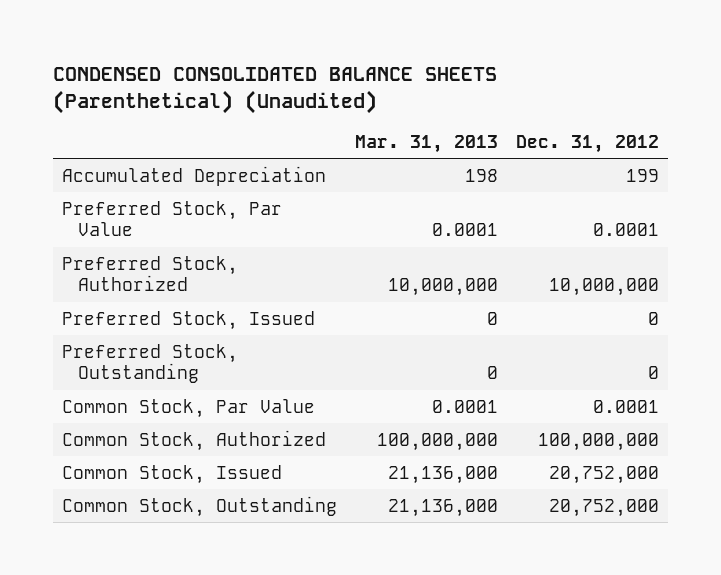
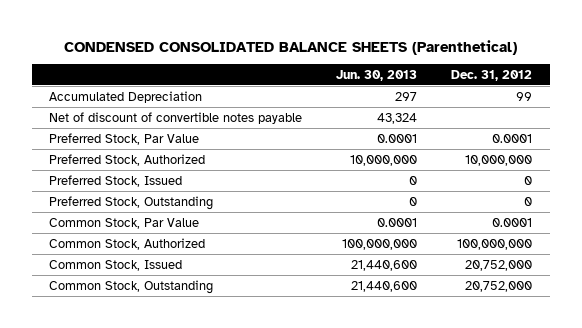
[53,66,498,114] CONDENSED CONSOLIDATED BALANCE SHEETS (Parenthetical) (Unaudited) -> [63,39,517,55] CONDENSED CONSOLIDATED BALANCE SHEETS (Parenthetical)
[354,134,498,153] Mar. 31, 2013 -> none
none -> [336,69,418,81] Jun. 30, 2013
[625,168,659,182] 199 -> [516,91,533,101] 99
none -> [49,111,303,124] Net of discount of convertible notes payable

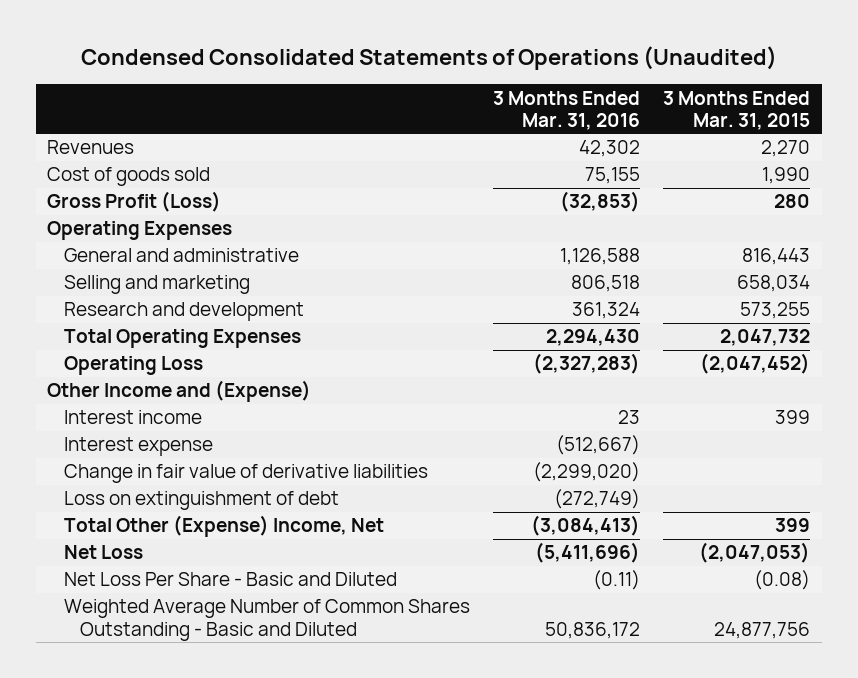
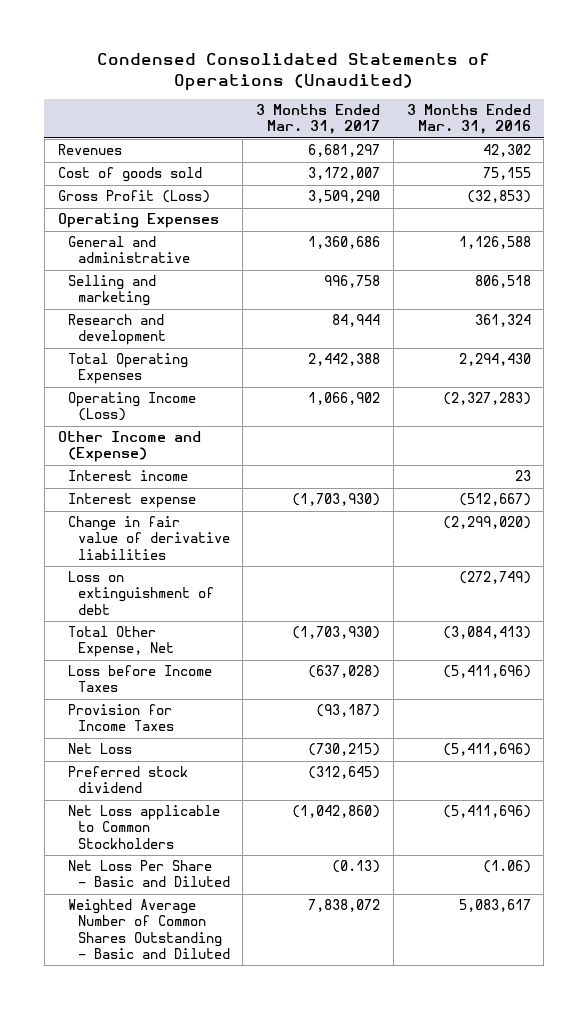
[663,90,811,130] 3 Months Ended Mar. 31, 2015 -> none
none -> [256,104,381,135] 3 Months Ended Mar. 31, 2017
[63,356,203,376] Operating Loss -> [67,392,196,422] Operating Income (Loss)
[63,515,384,538] Total Other (Expense) Income, Net -> [67,626,174,658] Total Other Expense, Net
none -> [67,665,212,693] Loss before Income Taxes
none -> [67,704,174,732] Provision for Income Taxes
none -> [67,766,188,794] Preferred stock dividend
none -> [67,805,220,849] Net Loss applicable to Common Stockholders
[592,570,640,591] (0.11) -> [482,860,531,874] (1.06)
[544,621,640,639] 50,836,172 -> [458,899,531,913] 5,083,617

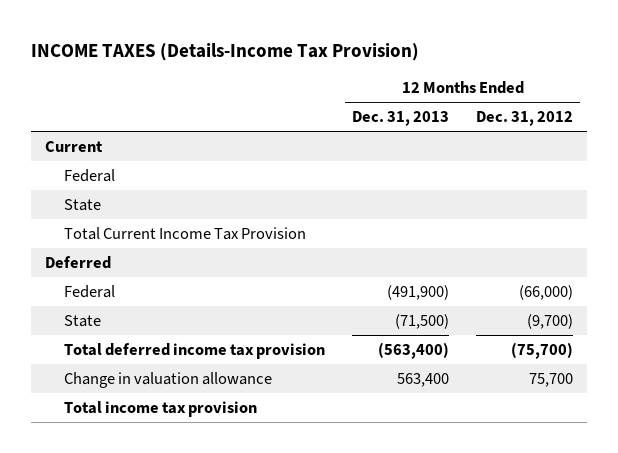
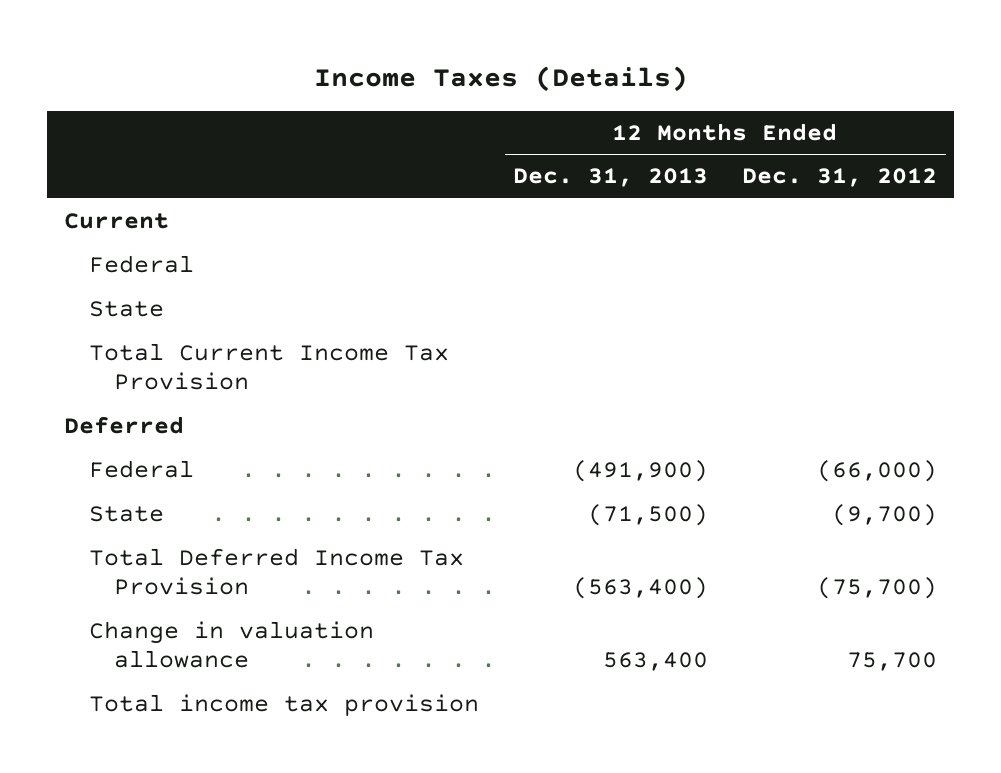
[30,42,419,61] INCOME TAXES (Details-Income Tax Provision) -> [313,65,688,92] Income Taxes (Details)
[63,342,325,359] Total deferred income tax provision -> [89,548,465,596] Total Deferred Income Tax Provision

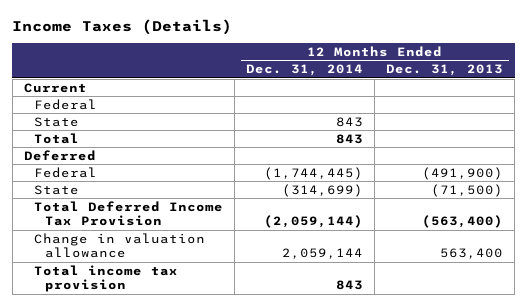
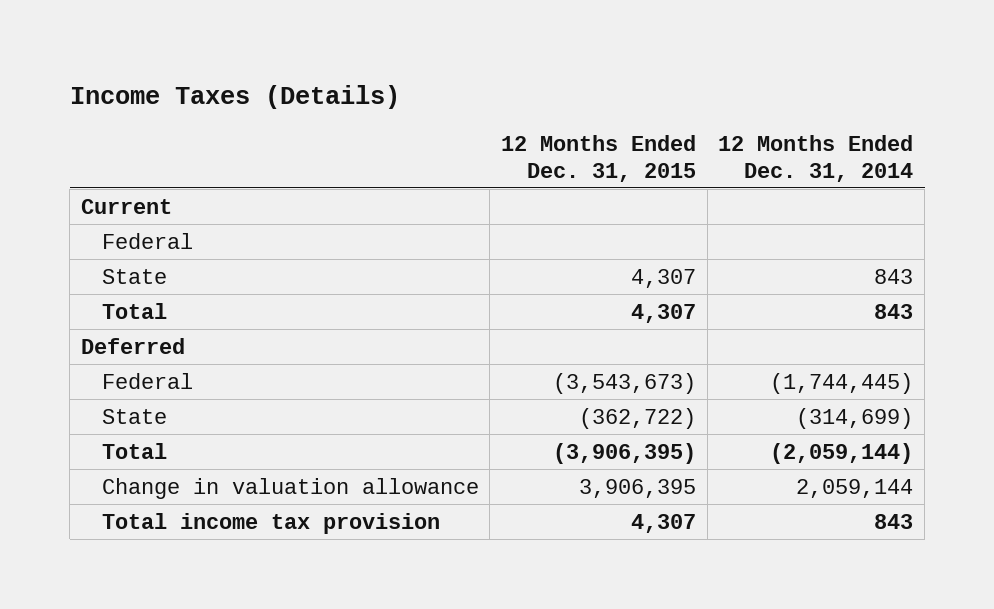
[386,64,504,77] Dec. 31, 2013 -> none
none -> [501,135,697,182] 12 Months Ended Dec. 31, 2015
[34,200,224,227] Total Deferred Income Tax Provision -> [101,442,167,459] Total

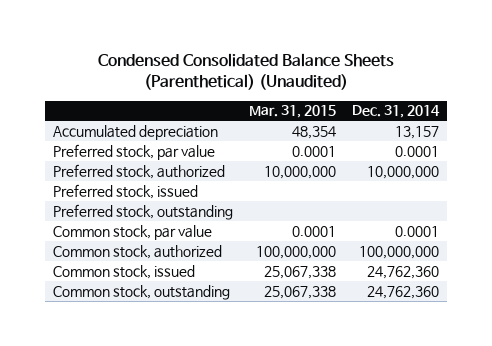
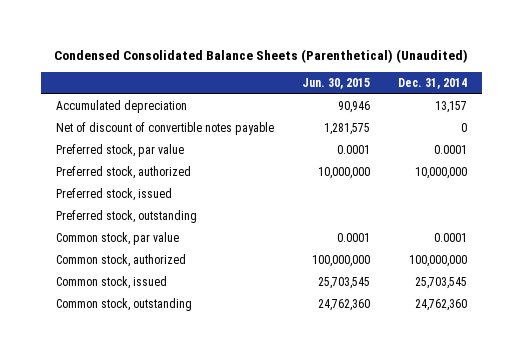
[249,105,337,119] Mar. 31, 2015 -> none
none -> [301,77,370,89] Jun. 30, 2015
none -> [55,122,274,136] Net of discount of convertible notes payable
[366,265,439,279] 24,762,360 -> [415,277,468,290] 25,703,545

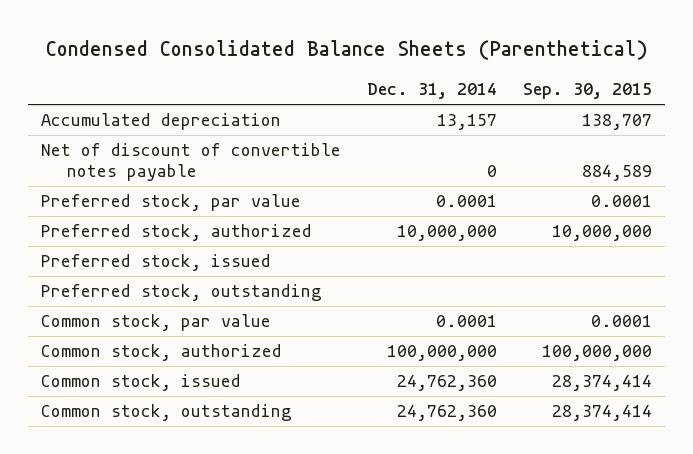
[54,48,469,63] Condensed Consolidated Balance Sheets (Parenthetical) (Unaudited) -> [45,39,648,60] Condensed Consolidated Balance Sheets (Parenthetical)
[301,77,370,89] Jun. 30, 2015 -> none
none -> [522,83,652,100] Sep. 30, 2015
[415,277,468,290] 25,703,545 -> [397,375,498,392] 24,762,360

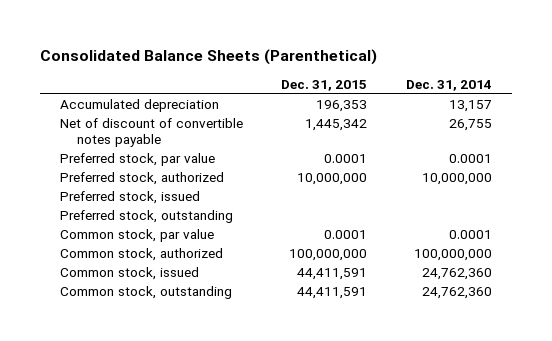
[45,39,648,60] Condensed Consolidated Balance Sheets (Parenthetical) -> [40,48,378,65] Consolidated Balance Sheets (Parenthetical)
[522,83,652,100] Sep. 30, 2015 -> none
none -> [281,79,368,91] Dec. 31, 2015
[487,165,498,178] 0 -> [449,119,493,132] 26,755

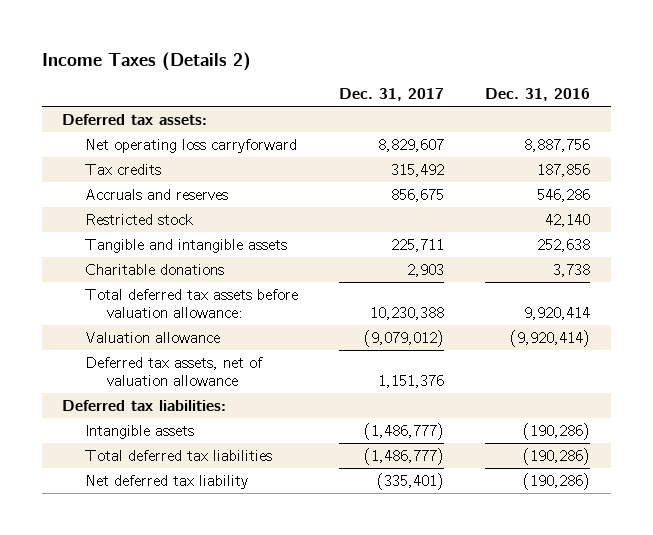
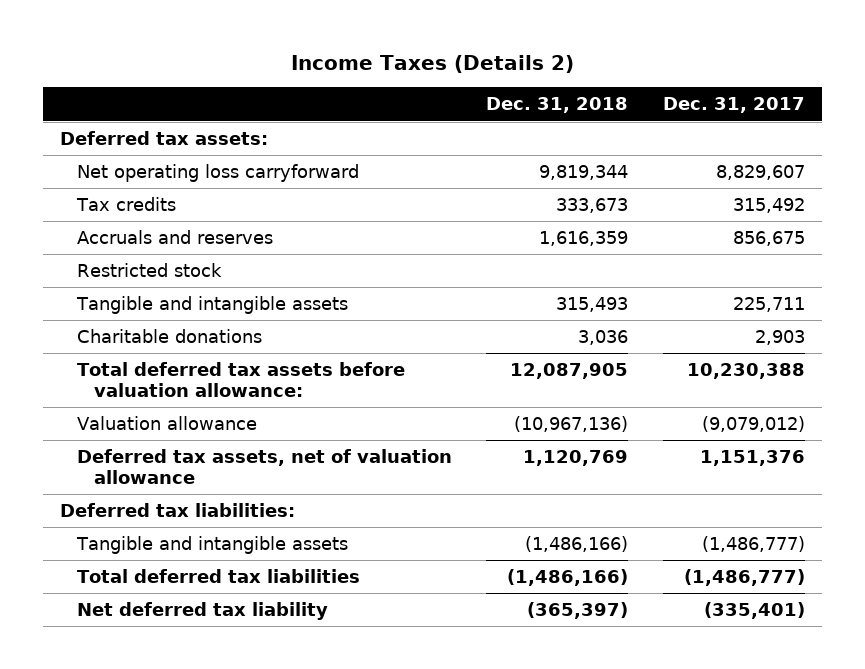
[485,88,591,102] Dec. 31, 2016 -> none
none -> [486,97,629,114] Dec. 31, 2018
[84,424,194,439] Intangible assets -> [75,535,348,554] Tangible and intangible assets

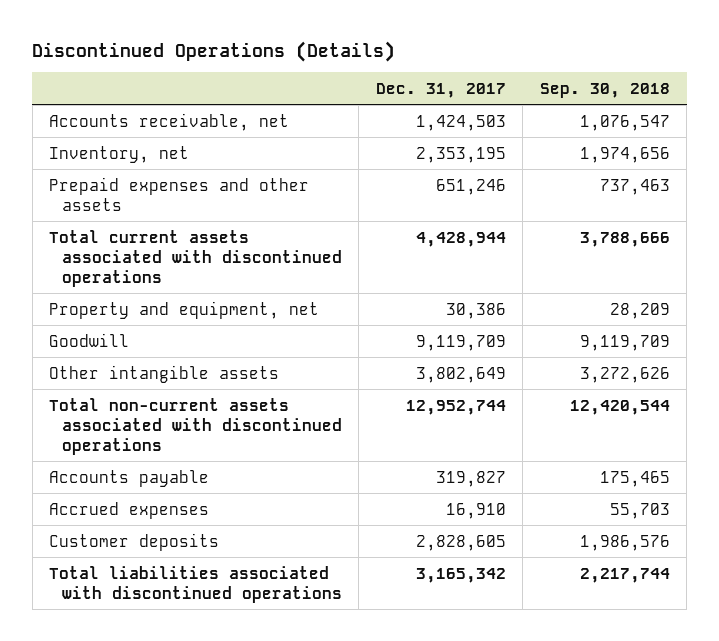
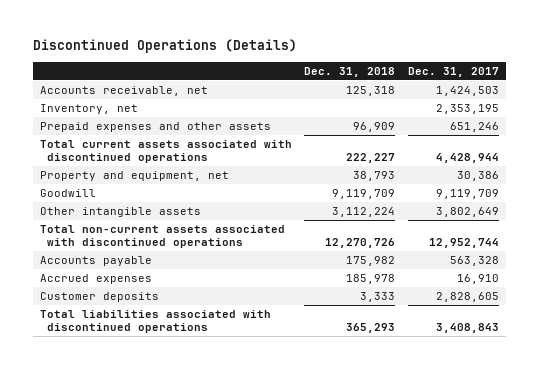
[539,82,670,98] Sep. 30, 2018 -> none
none -> [304,66,396,77] Dec. 31, 2018
[435,470,506,487] 319,827 -> [450,256,500,267] 563,328
[415,567,506,583] 3,165,342 -> [436,323,500,334] 3,408,843

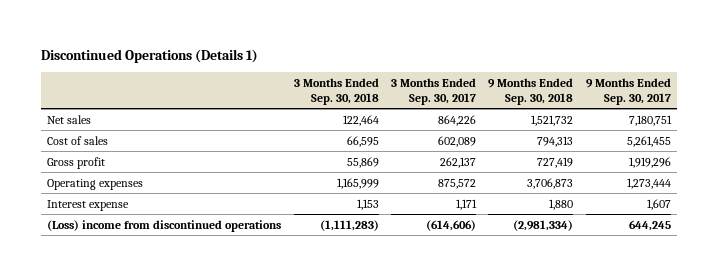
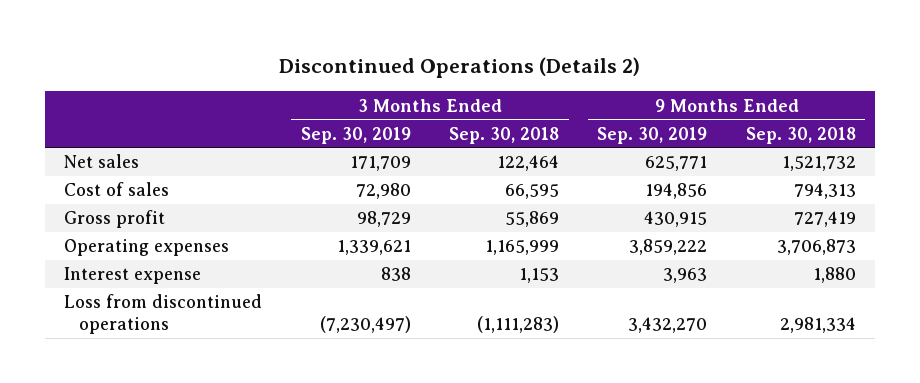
[41,48,259,63] Discontinued Operations (Details 1) -> [279,57,641,79] Discontinued Operations (Details 2)
[390,77,476,105] 3 Months Ended Sep. 30, 2017 -> none
[585,77,671,105] 9 Months Ended Sep. 30, 2017 -> none
none -> [300,126,411,144] Sep. 30, 2019
none -> [597,126,708,144] Sep. 30, 2019
[47,219,282,232] (Loss) income from discontinued operations -> [64,294,263,335] Loss from discontinued operations
[513,219,574,231] (2,981,334) -> [779,317,856,334] 2,981,334

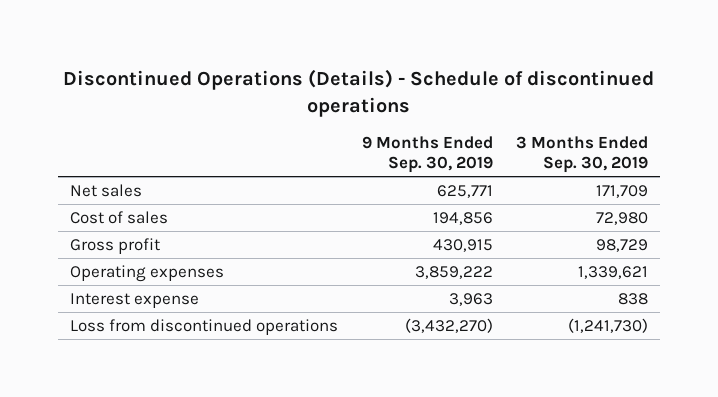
[279,57,641,79] Discontinued Operations (Details 2) -> [63,68,655,117] Discontinued Operations (Details) - Schedule of discontinued operations
[449,126,560,144] Sep. 30, 2018 -> none
[745,126,856,144] Sep. 30, 2018 -> none
[319,316,411,334] (7,230,497) -> [568,317,649,333] (1,241,730)
[628,317,708,334] 3,432,270 -> [404,317,493,333] (3,432,270)

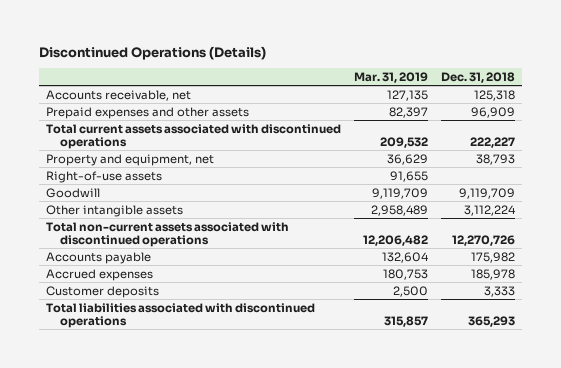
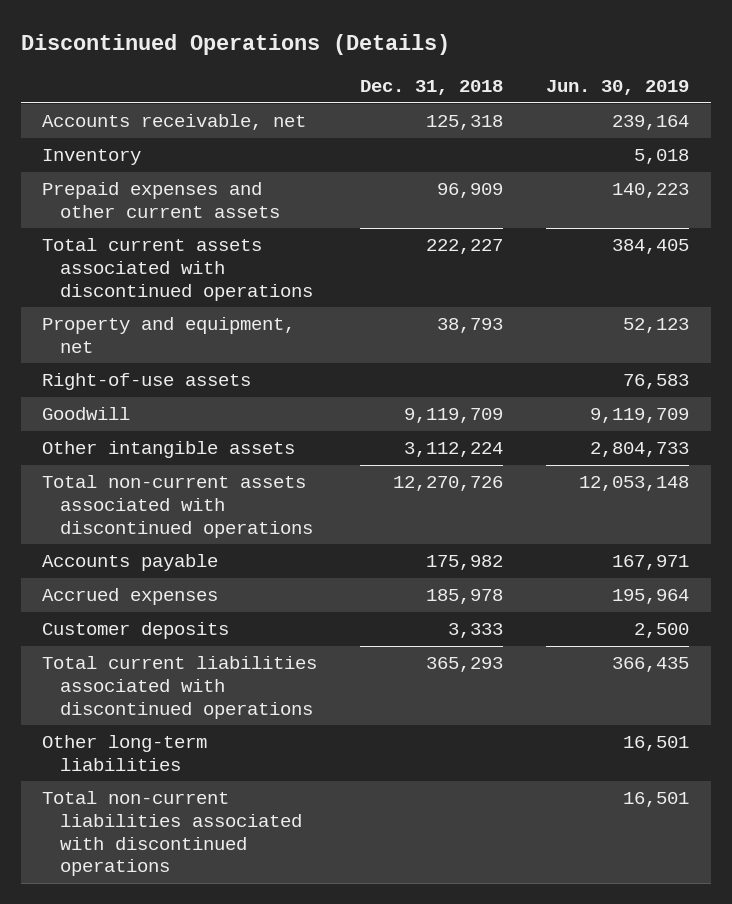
[354,71,429,83] Mar. 31, 2019 -> none
none -> [546,80,690,96] Jun. 30, 2019
none -> [42,149,142,166] Inventory
[45,106,249,119] Prepaid expenses and other assets -> [42,182,281,218] Prepaid expenses and other current assets
[45,302,315,328] Total liabilities associated with discontinued operations -> [42,656,318,719] Total current liabilities associated with discontinued operations
none -> [42,735,208,771] Other long-term liabilities
none -> [42,791,303,877] Total non-current liabilities associated with discontinued operations

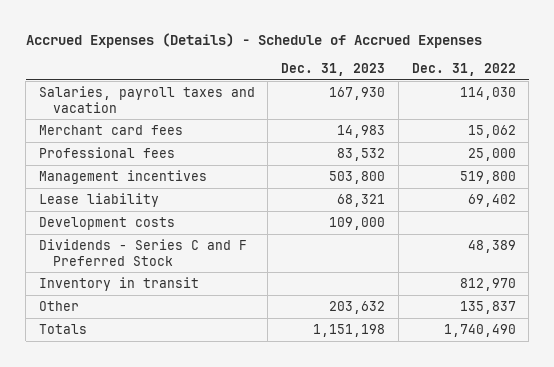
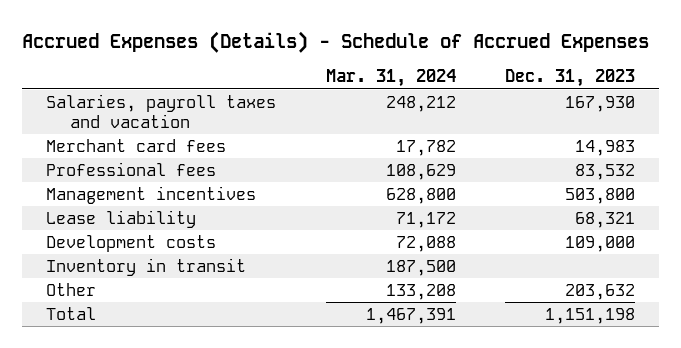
[411,62,516,76] Dec. 31, 2022 -> none
none -> [325,69,456,88] Mar. 31, 2024
[38,238,247,266] Dividends - Series C and F Preferred Stock -> none
[38,323,87,334] Totals -> [46,306,97,320] Total

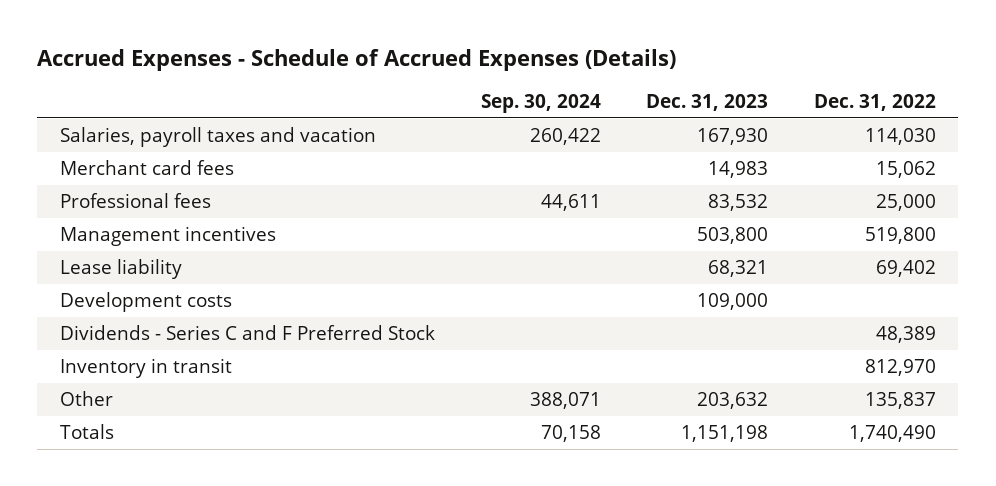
[21,30,649,53] Accrued Expenses (Details) - Schedule of Accrued Expenses -> [37,49,677,72] Accrued Expenses - Schedule of Accrued Expenses (Details)
[325,69,456,88] Mar. 31, 2024 -> none
none -> [480,94,601,114] Sep. 30, 2024
none -> [813,94,936,112] Dec. 31, 2022
none -> [60,324,436,340] Dividends - Series C and F Preferred Stock
[46,306,97,320] Total -> [60,423,115,439] Totals

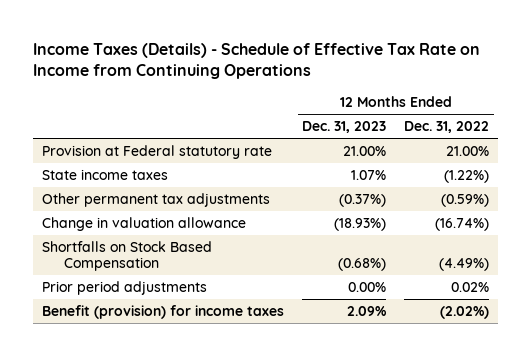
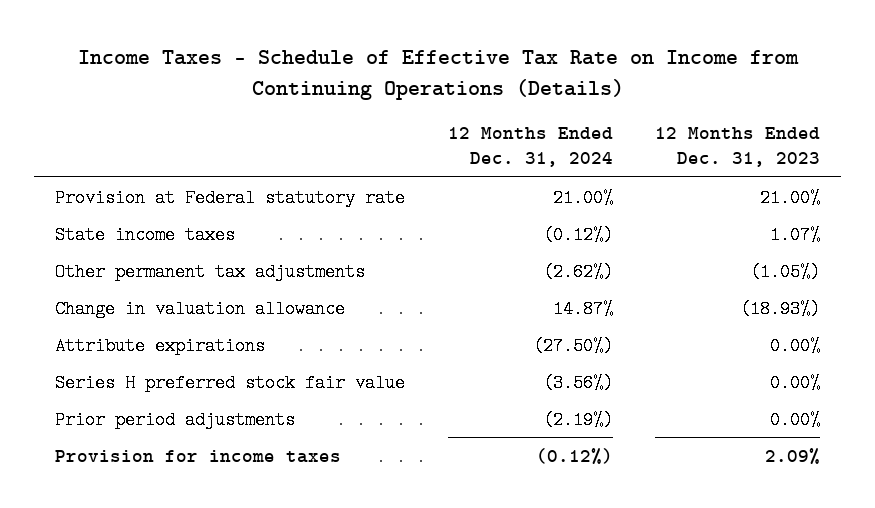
[33,42,481,79] Income Taxes (Details) - Schedule of Effective Tax Rate on Income from Continuing Operations -> [77,50,799,100] Income Taxes - Schedule of Effective Tax Rate on Income from Continuing Operations (Details)
[404,121,490,134] Dec. 31, 2022 -> none
none -> [447,127,613,168] 12 Months Ended Dec. 31, 2024
[339,194,387,208] (0.37%) -> [750,262,821,281] (1.05%)
[42,241,213,272] Shortfalls on Stock Based Compensation -> none
none -> [54,336,265,355] Attribute expirations
none -> [54,373,405,392] Series H preferred stock fair value
[42,305,285,320] Benefit (provision) for income taxes -> [54,449,341,463] Provision for income taxes

